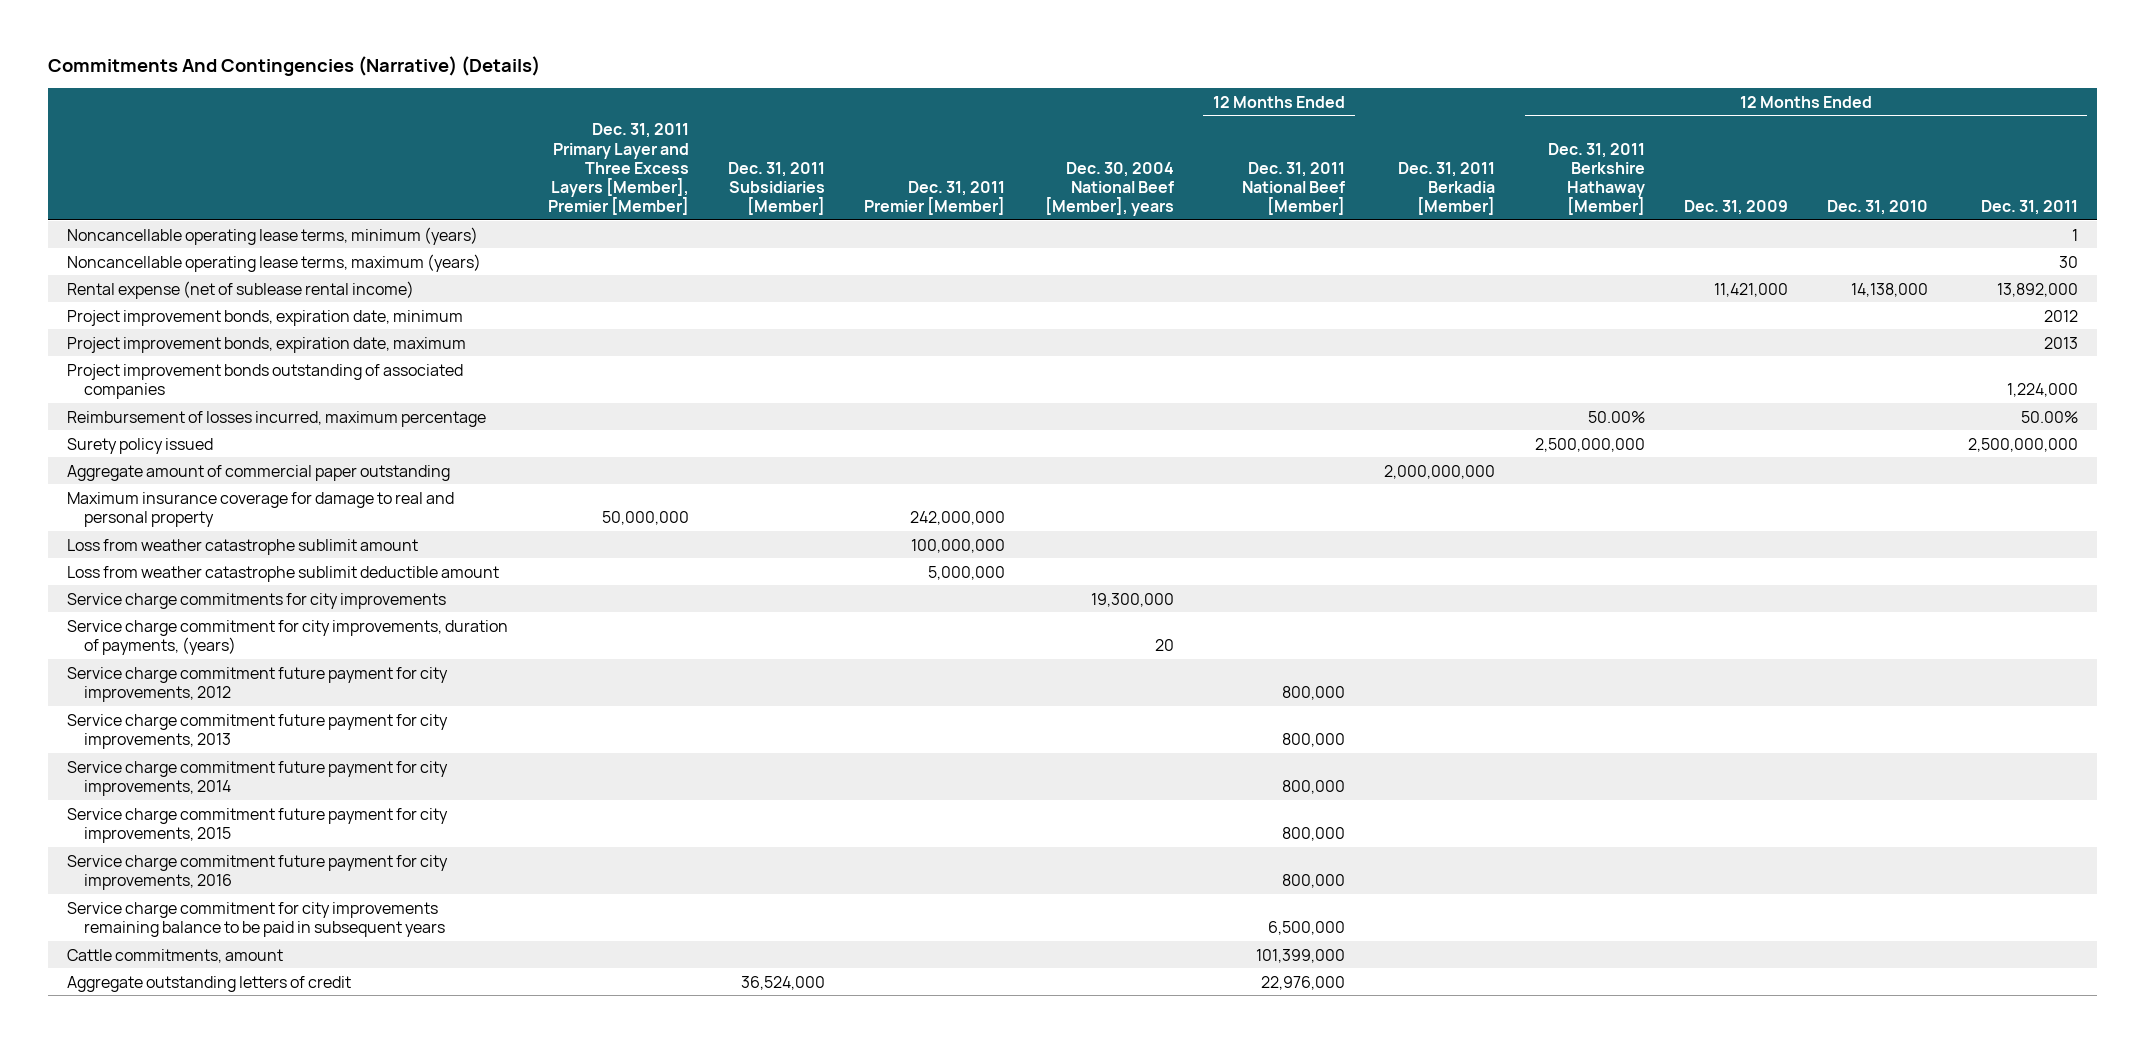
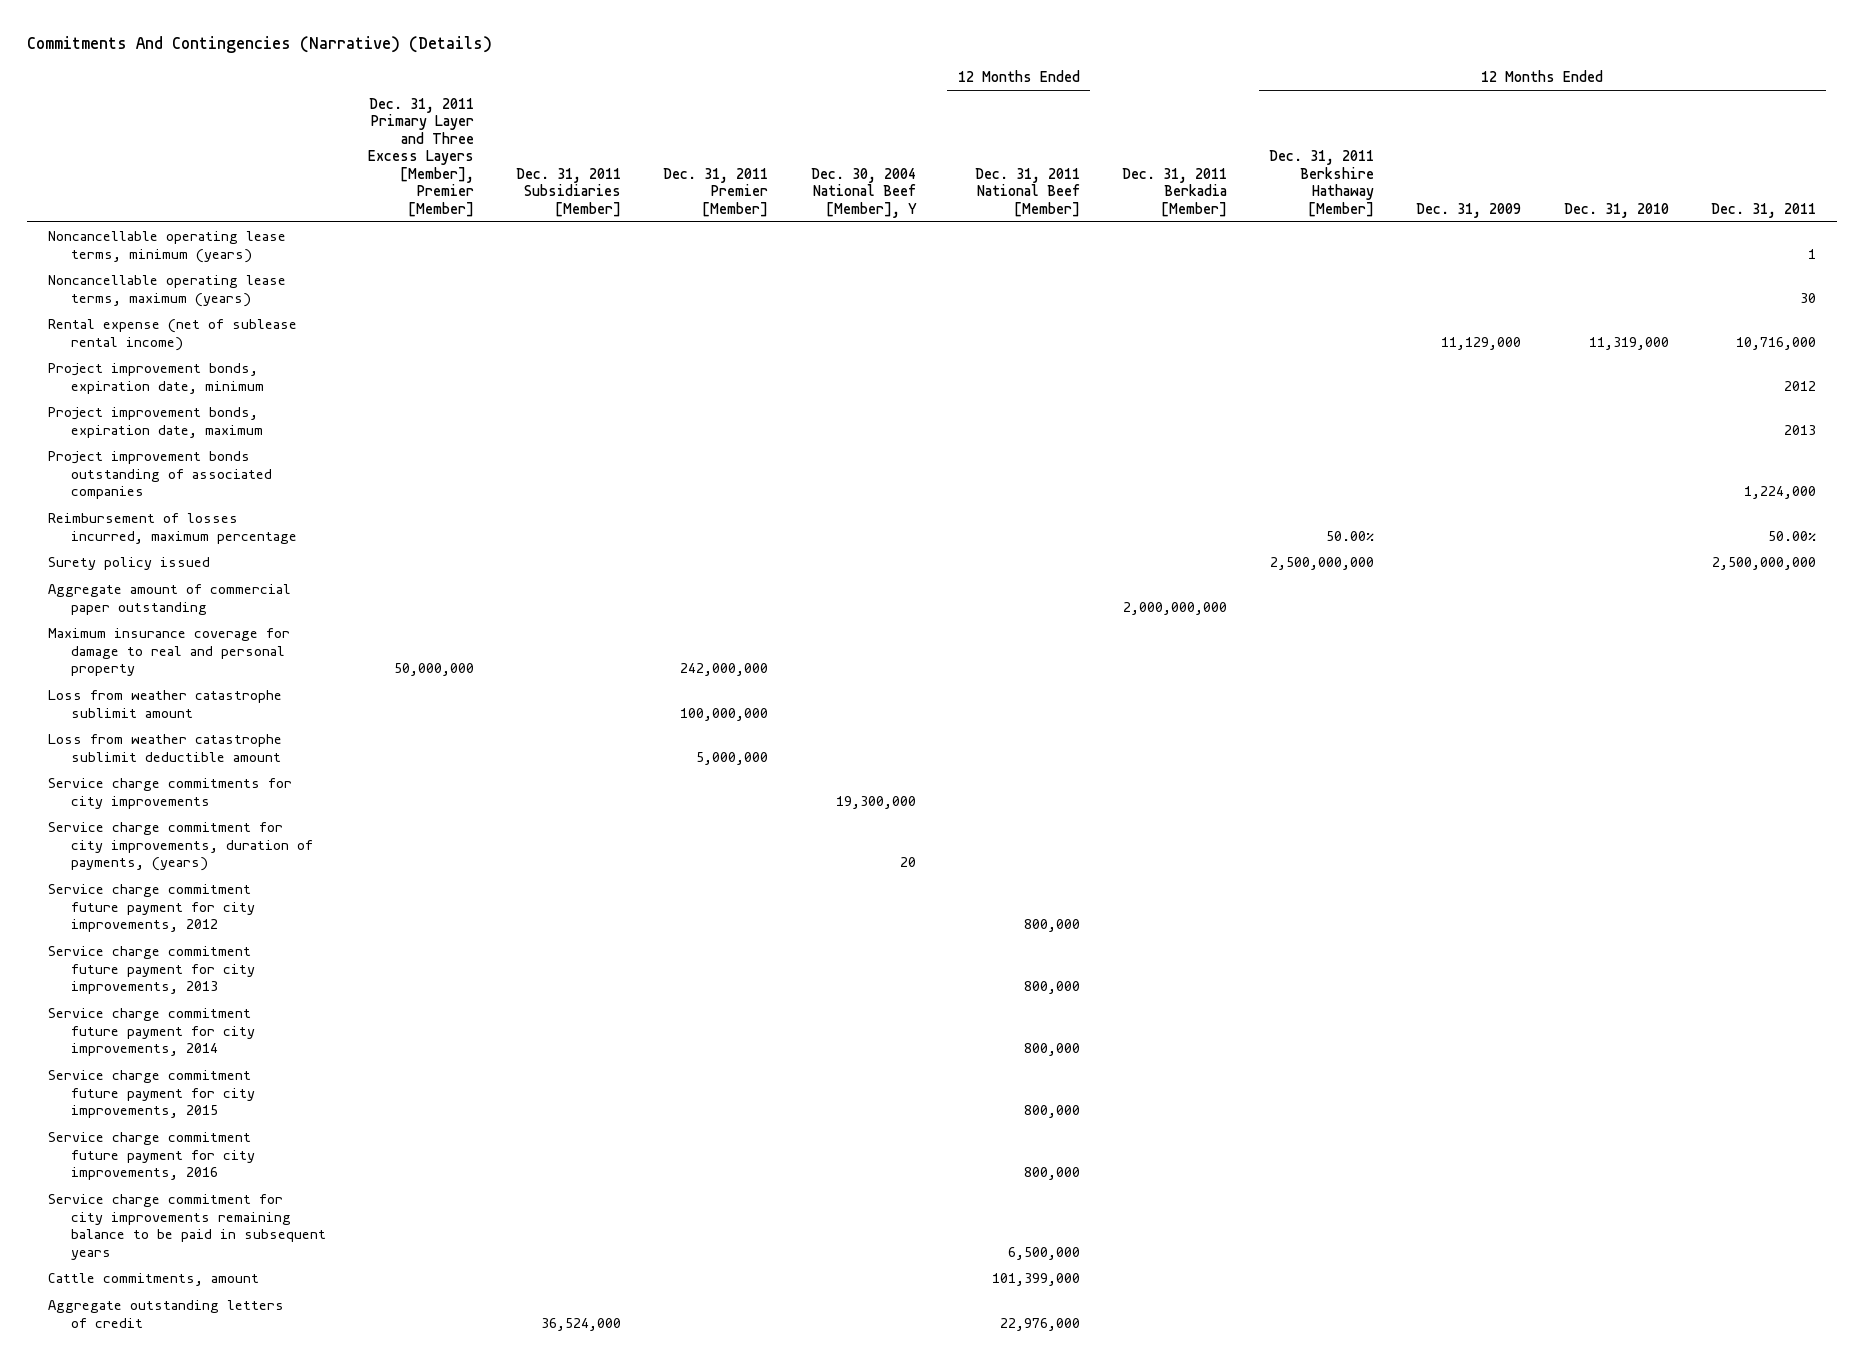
[1044,161,1174,216] Dec. 30, 2004 National Beef [Member], years -> none
none -> [810,167,917,218] Dec. 30, 2004 National Beef [Member], Y
[1713,282,1788,297] 11,421,000 -> [1441,336,1522,350] 11,129,000
[1851,282,1929,297] 14,138,000 -> [1588,336,1669,350] 11,319,000
[1996,282,2078,297] 13,892,000 -> [1735,336,1816,350] 10,716,000

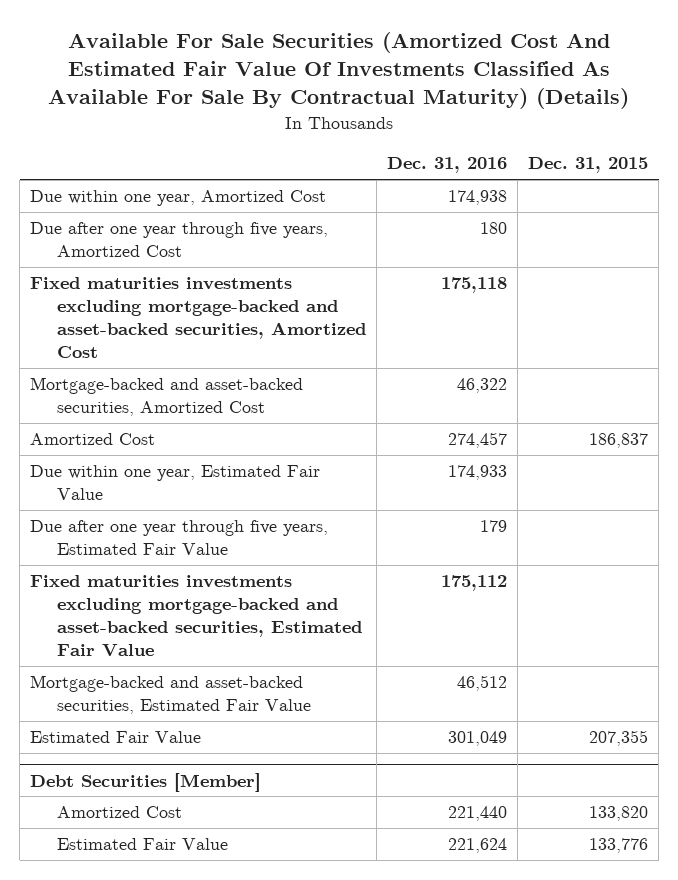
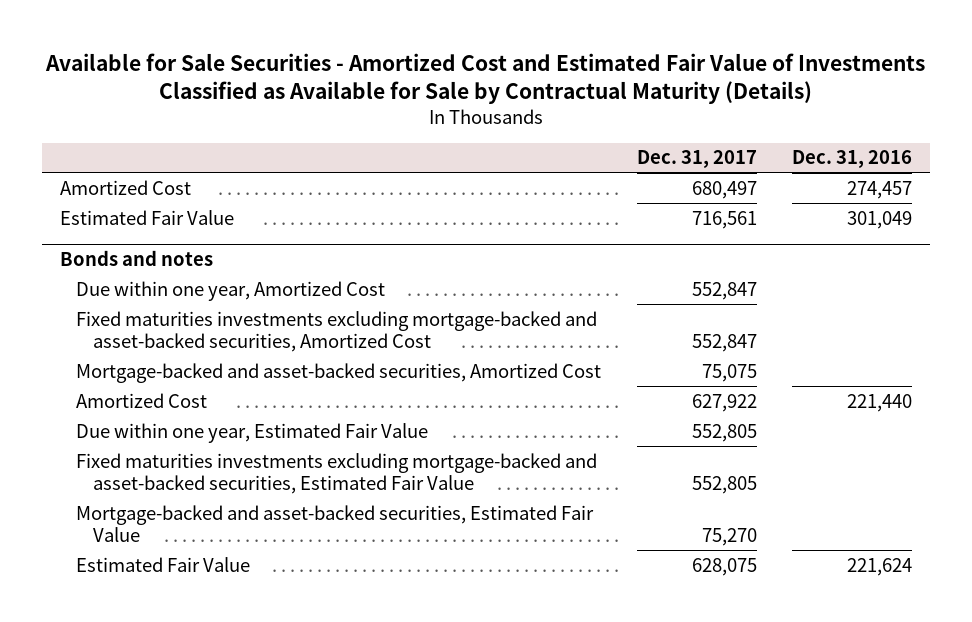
[48,31,630,110] Available For Sale Securities (Amortized Cost And Estimated Fair Value Of Investments Classified As Available For Sale By Contractual Maturity) (Details) -> [44,52,925,105] Available for Sale Securities - Amortized Cost and Estimated Fair Value of Investments Classified as Available for Sale by Contractual Maturity (Details)
[528,157,649,174] Dec. 31, 2015 -> none
none -> [636,150,757,169] Dec. 31, 2017
[30,190,327,207] Due within one year, Amortized Cost -> none
[30,222,329,258] Due after one year through five years, Amortized Cost -> none
[30,277,367,359] Fixed maturities investments excluding mortgage-backed and asset-backed securities, Amortized Cost -> none
[30,377,304,417] Mortgage-backed and asset-backed securities, Amortized Cost -> none
[30,465,321,501] Due within one year, Estimated Fair Value -> none
[30,520,329,556] Due after one year through five years, Estimated Fair Value -> none
[30,575,363,657] Fixed maturities investments excluding mortgage-backed and asset-backed securities, Estimated Fair Value -> none
[30,675,312,715] Mortgage-backed and asset-backed securities, Estimated Fair Value -> none
[30,772,262,792] Debt Securities [Member] -> [59,249,213,266] Bonds and notes
none -> [76,280,386,301] Due within one year, Amortized Cost
none -> [76,310,598,353] Fixed maturities investments excluding mortgage-backed and asset-backed securities, Amortized Cost
none -> [76,362,602,383] Mortgage-backed and asset-backed securities, Amortized Cost
none -> [76,422,429,443] Due within one year, Estimated Fair Value
none -> [76,452,598,495] Fixed maturities investments excluding mortgage-backed and asset-backed securities, Estimated Fair Value
none -> [76,504,595,543] Mortgage-backed and asset-backed securities, Estimated Fair Value

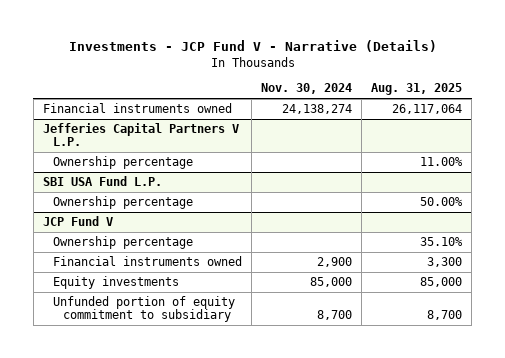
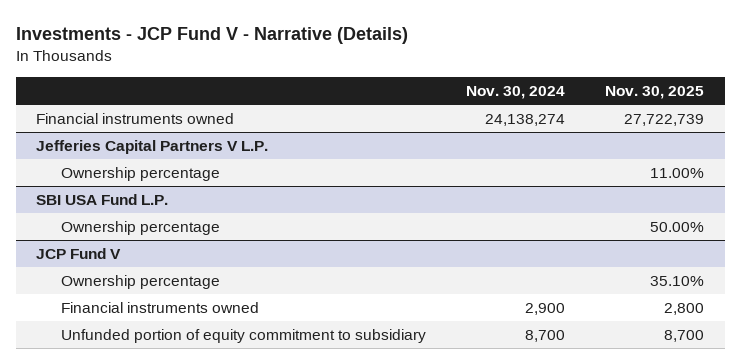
[371,83,463,96] Aug. 31, 2025 -> none
none -> [605,86,705,100] Nov. 30, 2025
[52,276,179,290] Equity investments -> none

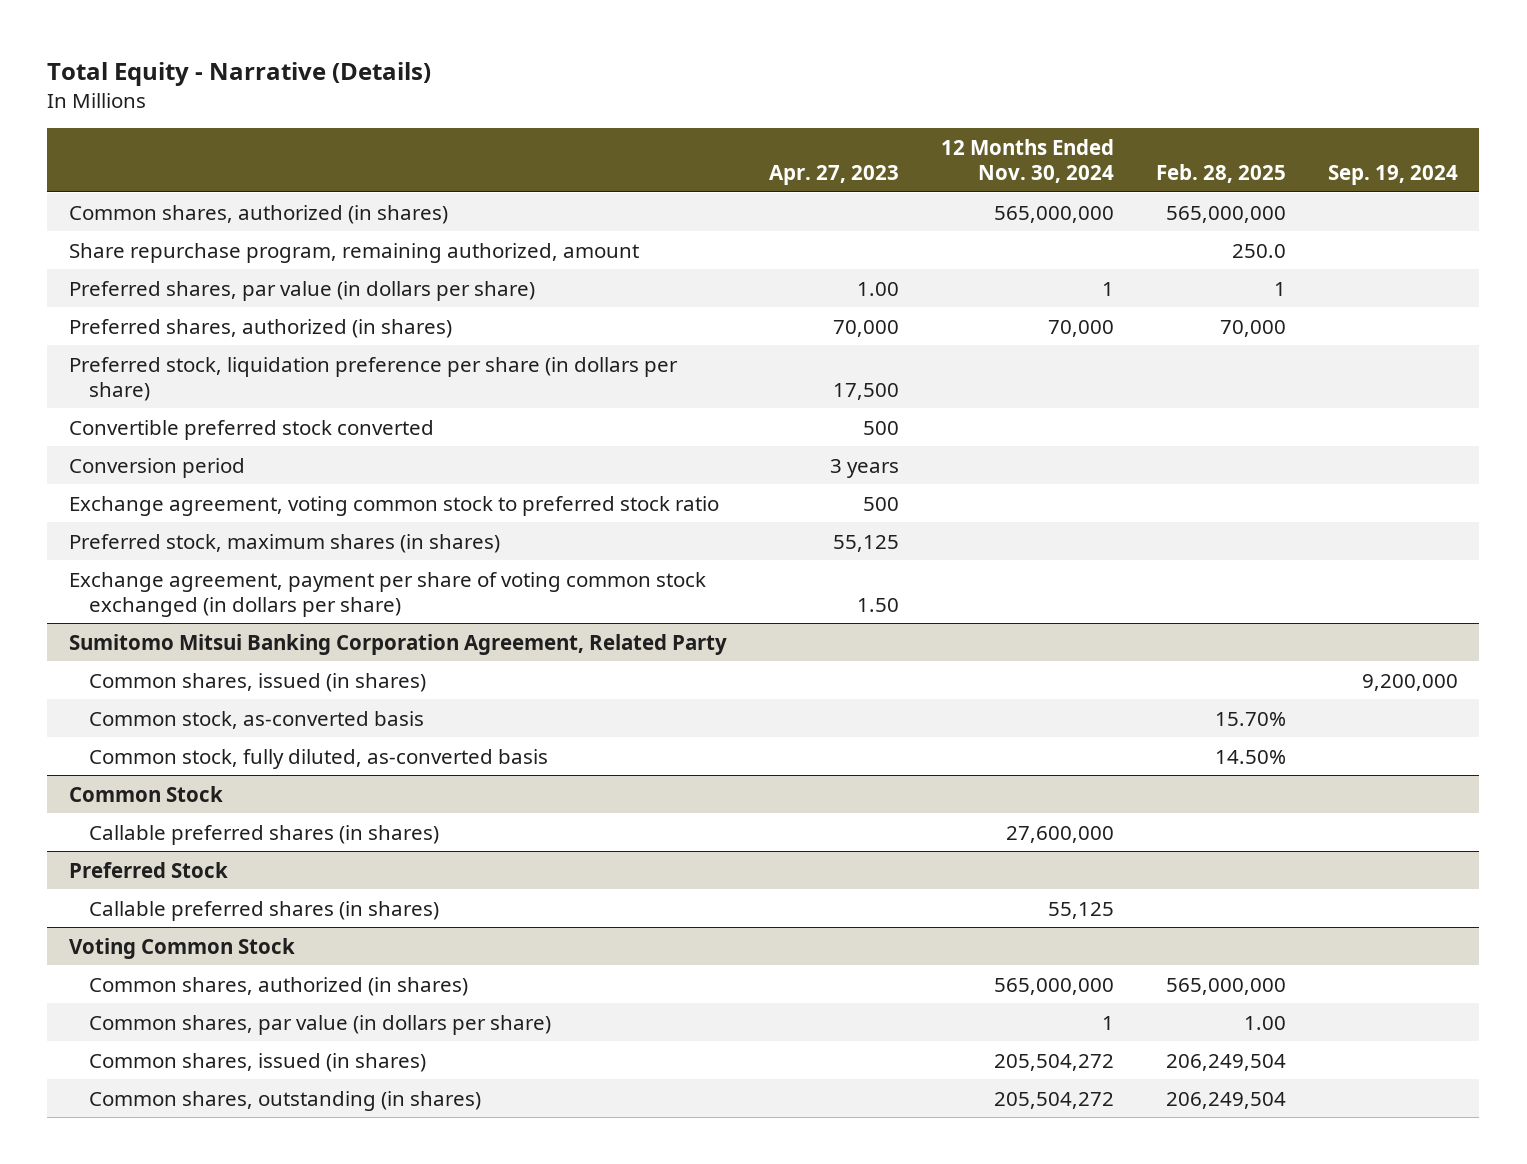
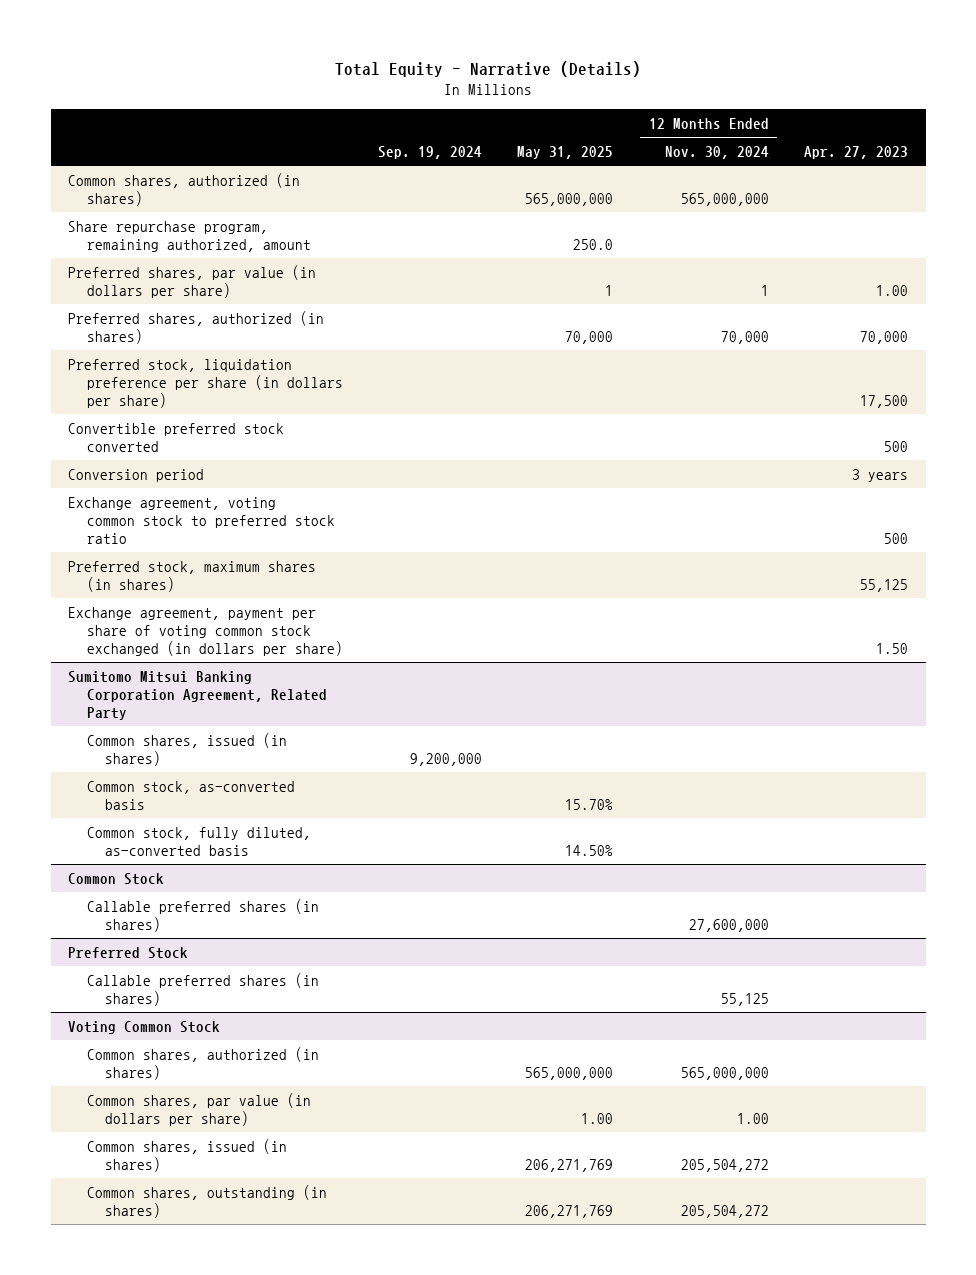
[1156,164,1287,184] Feb. 28, 2025 -> none
none -> [517,146,614,160] May 31, 2025
[1101,1015,1114,1030] 1 -> [736,1113,769,1125] 1.00

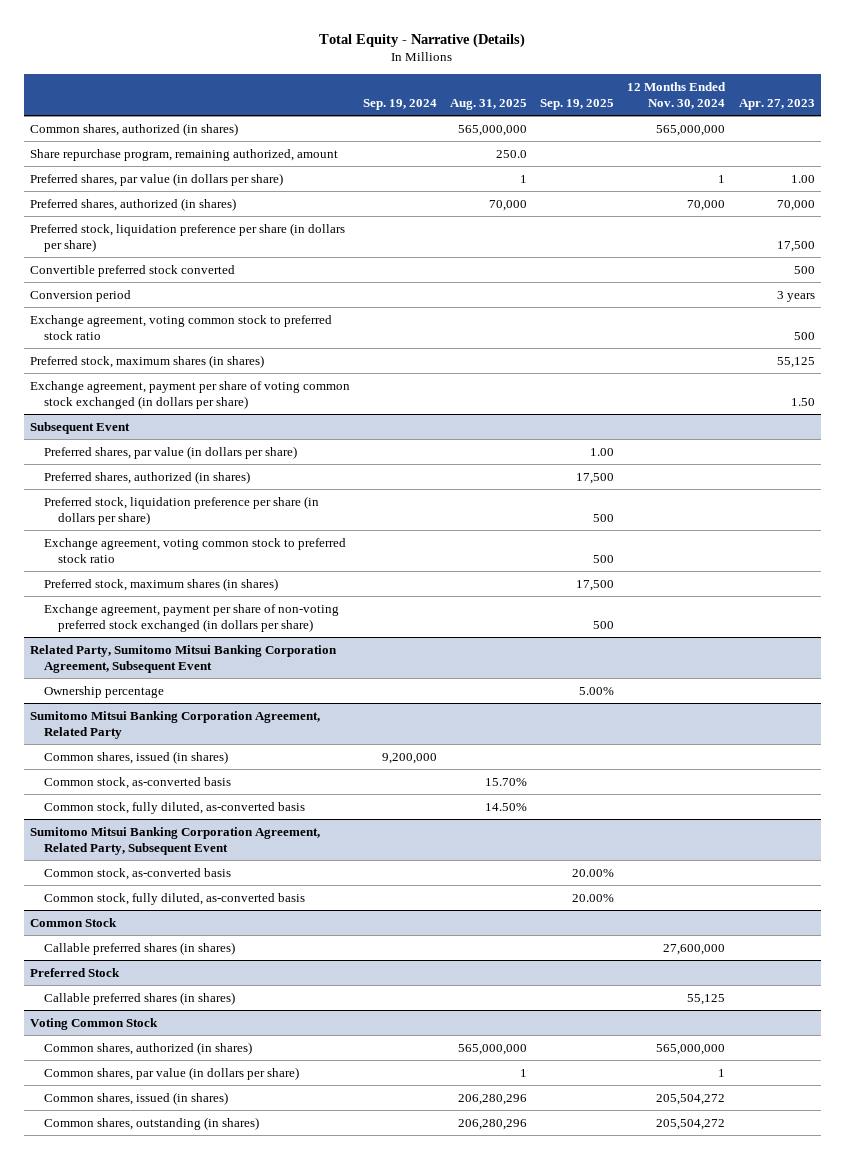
[517,146,614,160] May 31, 2025 -> none
none -> [450,98,528,110] Aug. 31, 2025
none -> [540,98,615,110] Sep. 19, 2025
none -> [30,421,131,434] Subsequent Event
none -> [43,445,297,459] Preferred shares, par value (in dollars per share)
none -> [43,470,250,484] Preferred shares, authorized (in shares)
none -> [43,495,319,525] Preferred stock, liquidation preference per share (in dollars per share)
none -> [43,537,346,563] Exchange agreement, voting common stock to preferred stock ratio
none -> [43,577,278,591] Preferred stock, maximum shares (in shares)
none -> [43,603,339,632] Exchange agreement, payment per share of non-voting preferred stock exchanged (in dollars per share)
none -> [30,644,338,673] Related Party, Sumitomo Mitsui Banking Corporation Agreement, Subsequent Event
none -> [43,685,164,698] Ownership percentage
none -> [30,826,321,855] Sumitomo Mitsui Banking Corporation Agreement, Related Party, Subsequent Event
none -> [43,867,231,880] Common stock, as-converted basis
none -> [43,892,305,905] Common stock, fully diluted, as-converted basis
[736,1113,769,1125] 1.00 -> [718,1068,726,1077] 1

